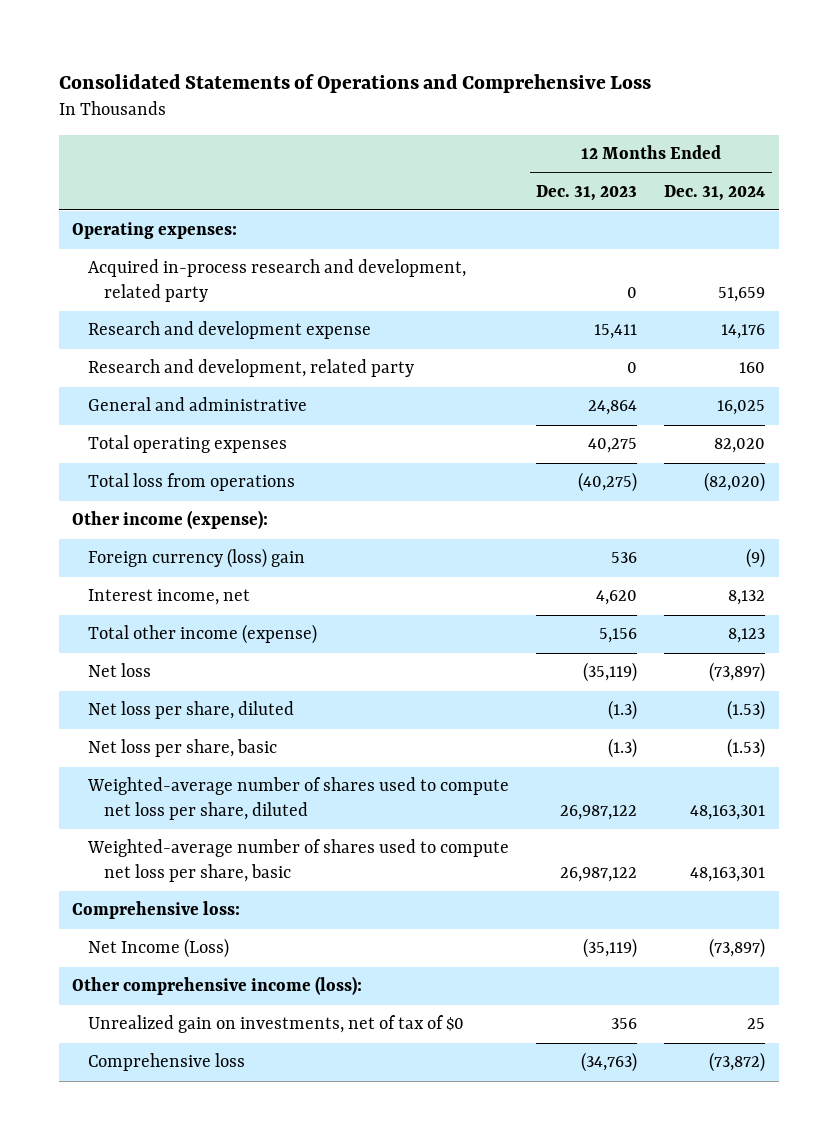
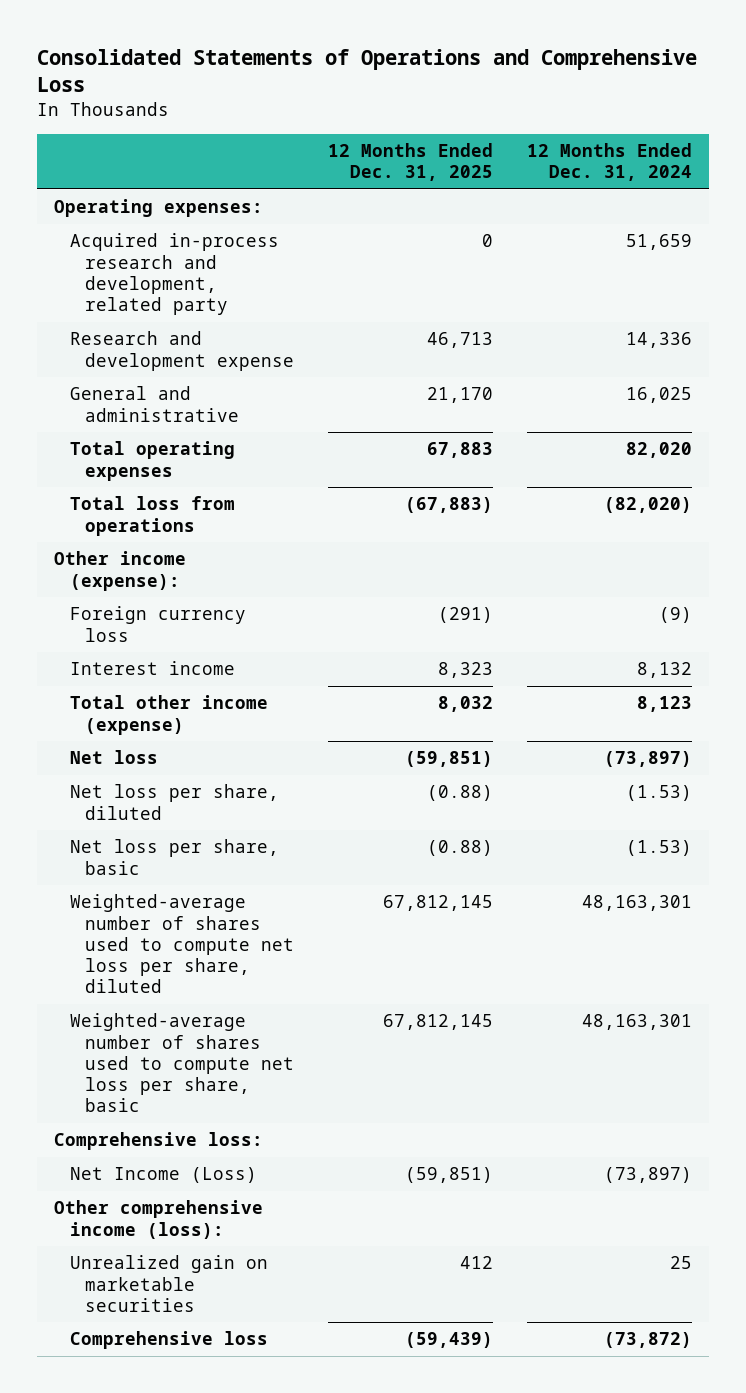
[536,184,638,201] Dec. 31, 2023 -> none
none -> [327,142,493,182] 12 Months Ended Dec. 31, 2025
[88,359,415,378] Research and development, related party -> none
[721,324,766,340] 14,176 -> [625,332,692,349] 14,336
[88,548,306,569] Foreign currency (loss) gain -> [69,606,246,642] Foreign currency loss
[88,589,251,606] Interest income, net -> [69,661,235,676] Interest income
[88,1015,465,1034] Unrealized gain on investments, net of tax of $0 -> none
none -> [69,1255,268,1312] Unrealized gain on marketable securities

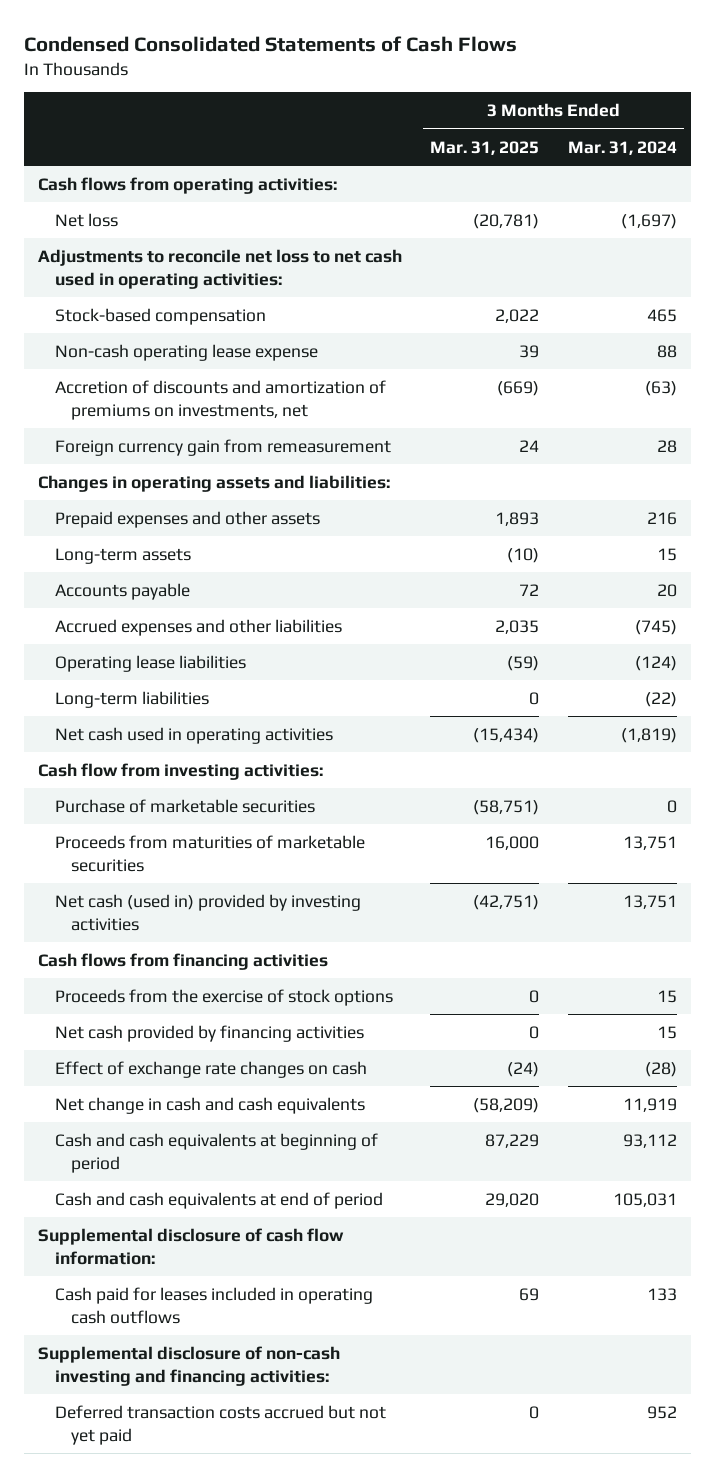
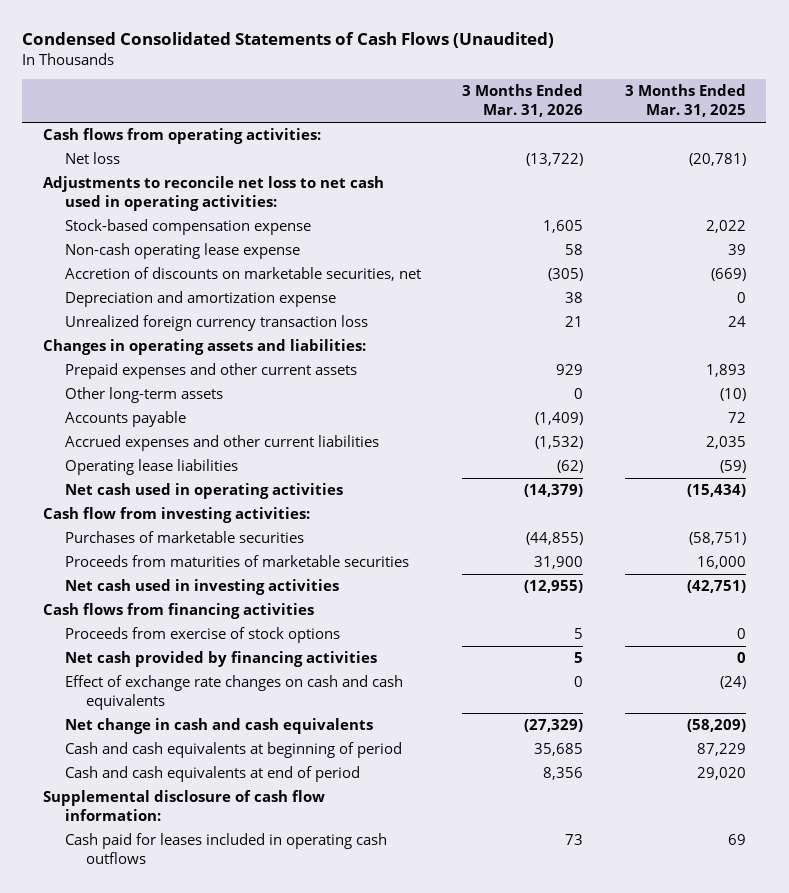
[23,36,517,53] Condensed Consolidated Statements of Cash Flows -> [22,31,555,48] Condensed Consolidated Statements of Cash Flows (Unaudited)
[567,140,677,155] Mar. 31, 2024 -> none
none -> [462,84,584,118] 3 Months Ended Mar. 31, 2026
[54,307,266,325] Stock-based compensation -> [64,219,311,236] Stock-based compensation expense
[54,438,391,456] Foreign currency gain from remeasurement -> none
[54,379,386,420] Accretion of discounts and amortization of premiums on investments, net -> [64,267,421,282] Accretion of discounts on marketable securities, net
none -> [64,291,336,308] Depreciation and amortization expense
none -> [64,315,368,332] Unrealized foreign currency transaction loss
[54,510,320,528] Prepaid expenses and other assets -> [64,363,357,380] Prepaid expenses and other current assets
[54,547,191,564] Long-term assets -> [64,387,223,404] Other long-term assets
[54,618,342,636] Accrued expenses and other liabilities -> [64,435,379,452] Accrued expenses and other current liabilities
[54,690,209,708] Long-term liabilities -> none
[54,798,315,813] Purchase of marketable securities -> [64,531,304,544] Purchases of marketable securities
[54,893,361,931] Net cash (used in) provided by investing activities -> [64,579,339,596] Net cash used in investing activities
[54,988,393,1006] Proceeds from the exercise of stock options -> [64,627,340,644] Proceeds from exercise of stock options
[54,1060,367,1078] Effect of exchange rate changes on cash -> [64,675,403,711] Effect of exchange rate changes on cash and cash equivalents
[37,1345,340,1386] Supplemental disclosure of non-cash investing and financing activities: -> none
[54,1404,386,1445] Deferred transaction costs accrued but not yet paid -> none

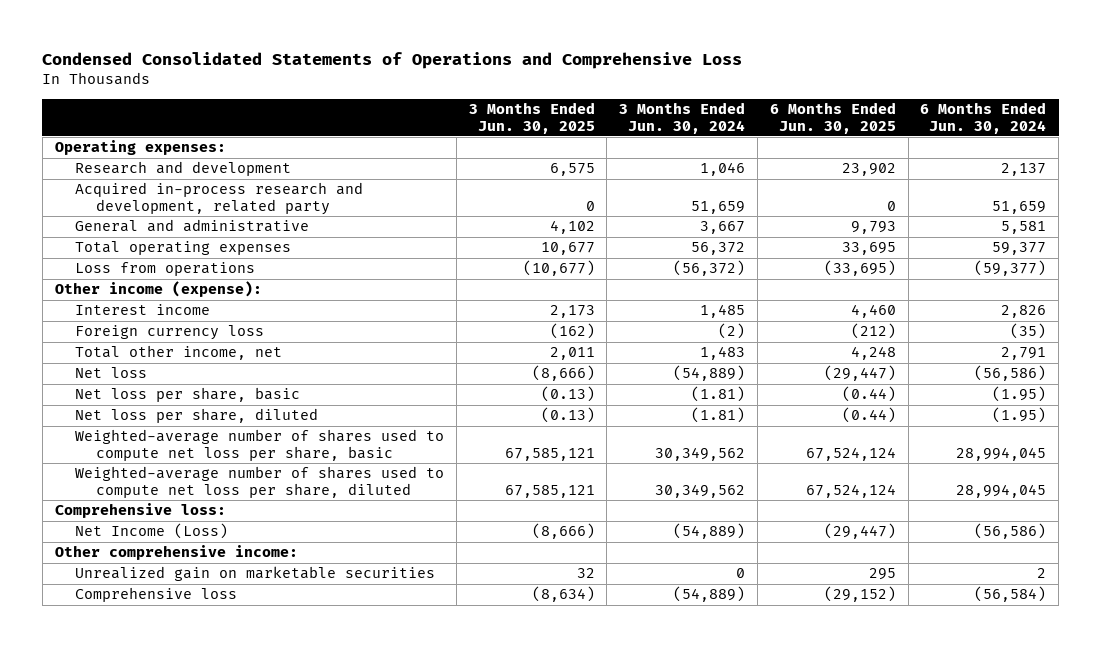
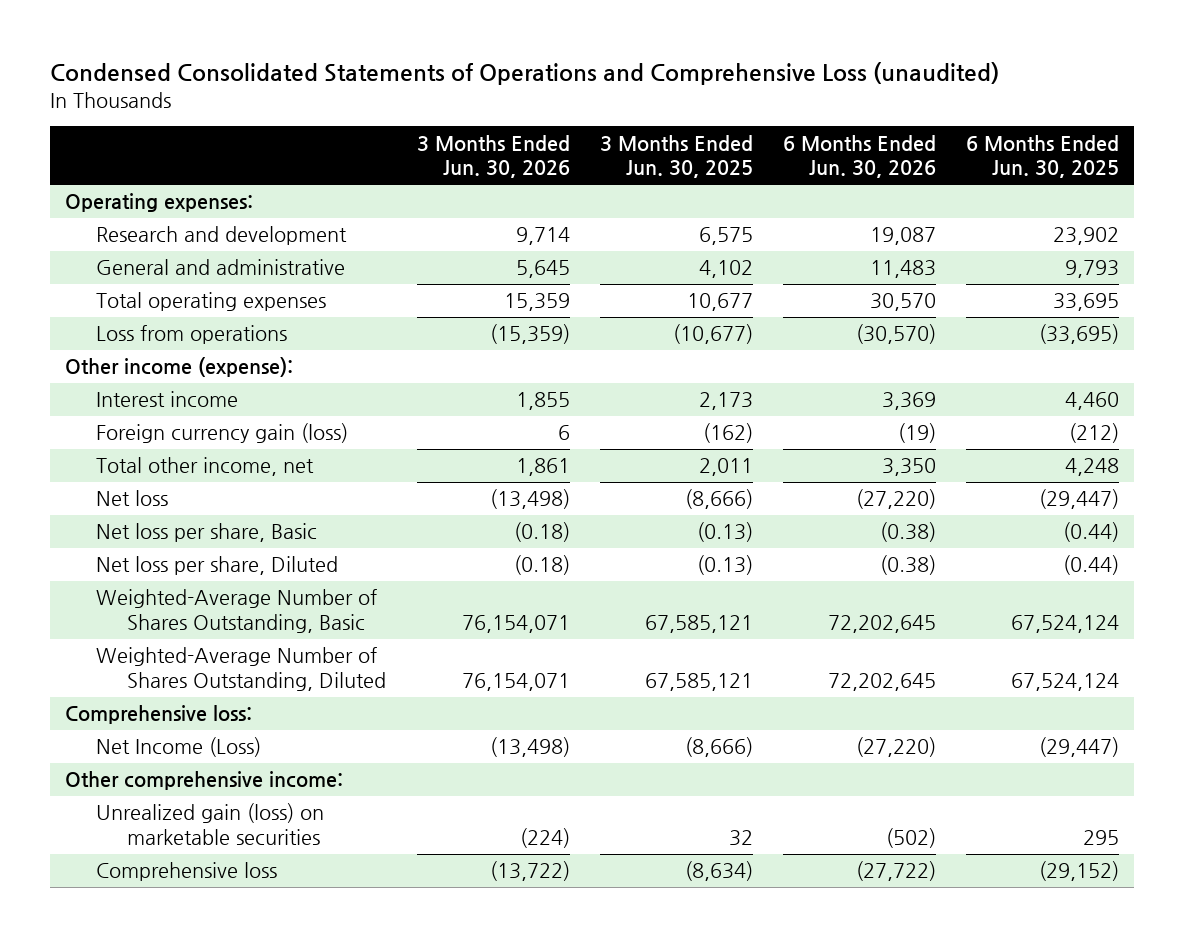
[42,51,743,69] Condensed Consolidated Statements of Operations and Comprehensive Loss -> [50,62,1000,86] Condensed Consolidated Statements of Operations and Comprehensive Loss (unaudited)
[619,102,746,134] 3 Months Ended Jun. 30, 2024 -> none
[920,102,1047,134] 6 Months Ended Jun. 30, 2024 -> none
none -> [416,134,570,179] 3 Months Ended Jun. 30, 2026
none -> [783,134,937,179] 6 Months Ended Jun. 30, 2026
[75,182,364,215] Acquired in-process research and development, related party -> none
[75,325,265,341] Foreign currency loss -> [96,423,349,444] Foreign currency gain (loss)
[75,387,301,403] Net loss per share, basic -> [96,523,318,543] Net loss per share, Basic
[75,408,319,424] Net loss per share, diluted -> [96,556,339,576] Net loss per share, Diluted
[75,429,445,461] Weighted-average number of shares used to compute net loss per share, basic -> [96,589,378,634] Weighted-Average Number of Shares Outstanding, Basic
[75,466,445,498] Weighted-average number of shares used to compute net loss per share, diluted -> [96,647,387,692] Weighted-Average Number of Shares Outstanding, Diluted
[75,566,436,582] Unrealized gain on marketable securities -> [96,803,325,846] Unrealized gain (loss) on marketable securities

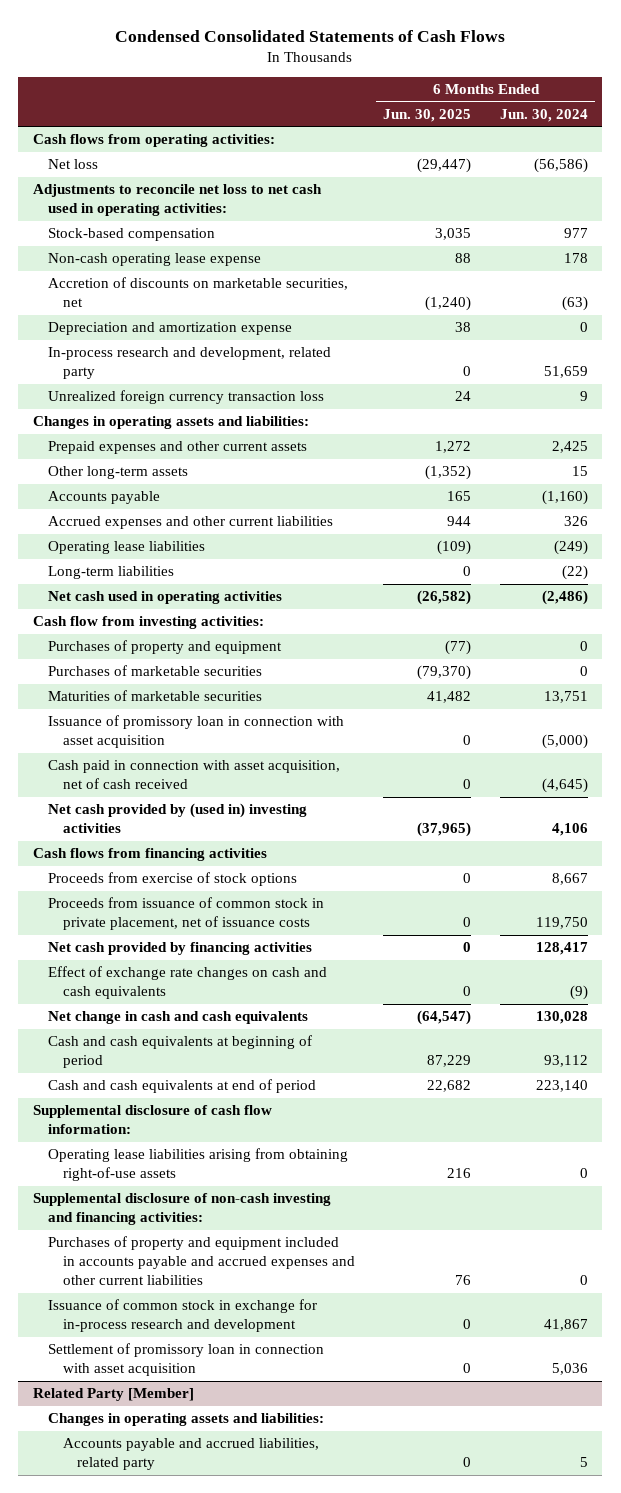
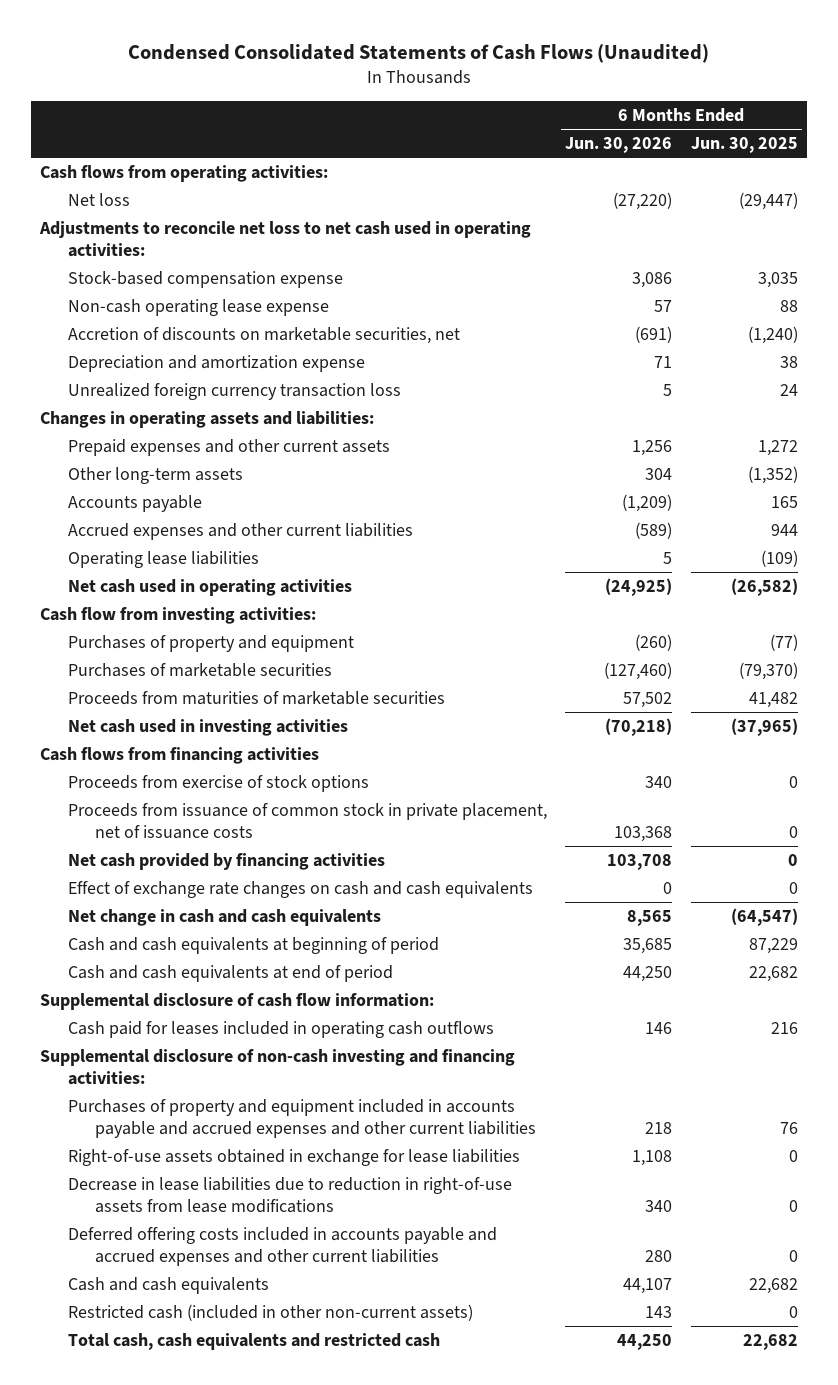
[115,29,506,42] Condensed Consolidated Statements of Cash Flows -> [127,43,709,63] Condensed Consolidated Statements of Cash Flows (Unaudited)
[500,108,589,122] Jun. 30, 2024 -> none
none -> [565,137,673,154] Jun. 30, 2026
[47,228,215,242] Stock-based compensation -> [67,271,343,289] Stock-based compensation expense
[47,347,331,380] In-process research and development, related party -> none
[47,566,174,580] Long-term liabilities -> none
[47,715,344,749] Issuance of promissory loan in connection with asset acquisition -> none
[47,760,340,790] Cash paid in connection with asset acquisition, net of cash received -> none
[47,690,262,702] Maturities of marketable securities -> [67,691,445,706] Proceeds from maturities of marketable securities
[47,803,307,834] Net cash provided by (used in) investing activities -> [67,719,348,737] Net cash used in investing activities
[47,1148,348,1182] Operating lease liabilities arising from obtaining right-of-use assets -> [67,1021,494,1039] Cash paid for leases included in operating cash outflows
[47,1299,317,1333] Issuance of common stock in exchange for in-process research and development -> none
[47,1343,324,1377] Settlement of promissory loan in connection with asset acquisition -> none
[32,1388,194,1402] Related Party [Member] -> none
[47,1413,324,1427] Changes in operating assets and liabilities: -> none
[62,1438,319,1471] Accounts payable and accrued liabilities, related party -> none
none -> [67,1149,520,1167] Right-of-use assets obtained in exchange for lease liabilities
none -> [67,1177,512,1213] Decrease in lease liabilities due to reduction in right-of-use assets from lease modifications
none -> [67,1227,497,1266] Deferred offering costs included in accounts payable and accrued expenses and other current liabilities
none -> [67,1277,269,1295] Cash and cash equivalents
none -> [67,1304,473,1322] Restricted cash (included in other non-current assets)
none -> [67,1333,440,1351] Total cash, cash equivalents and restricted cash

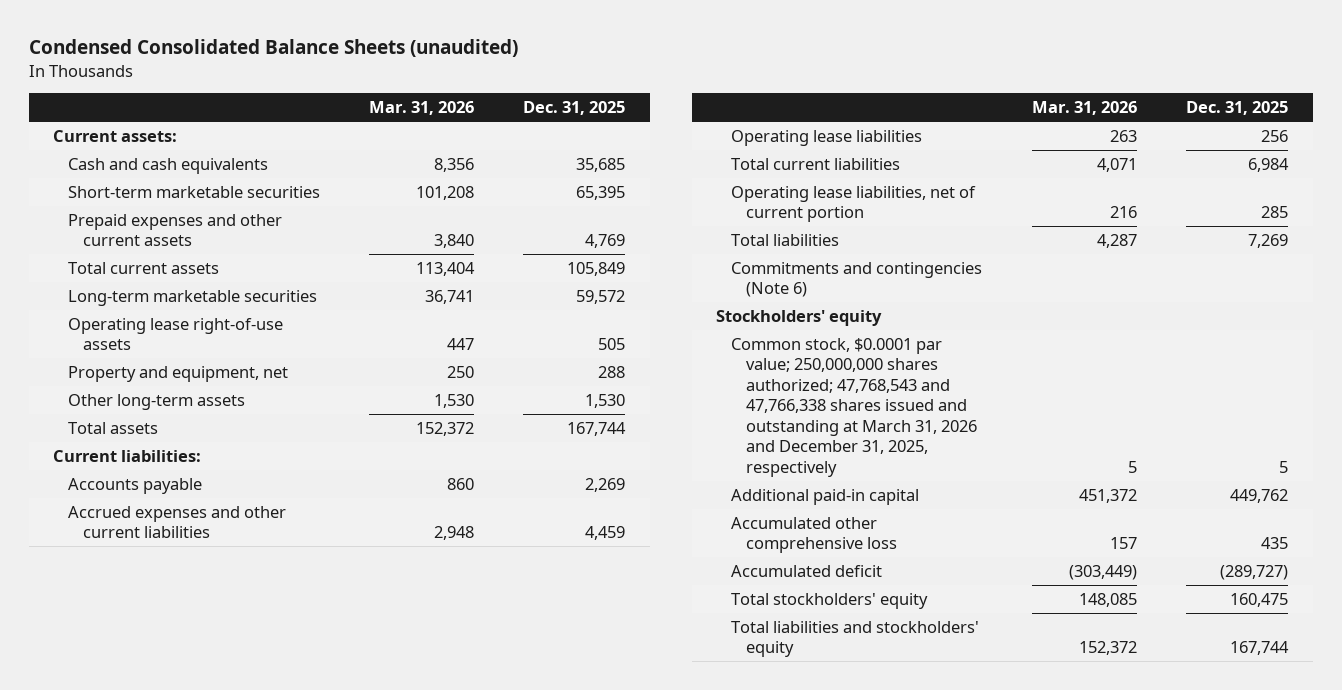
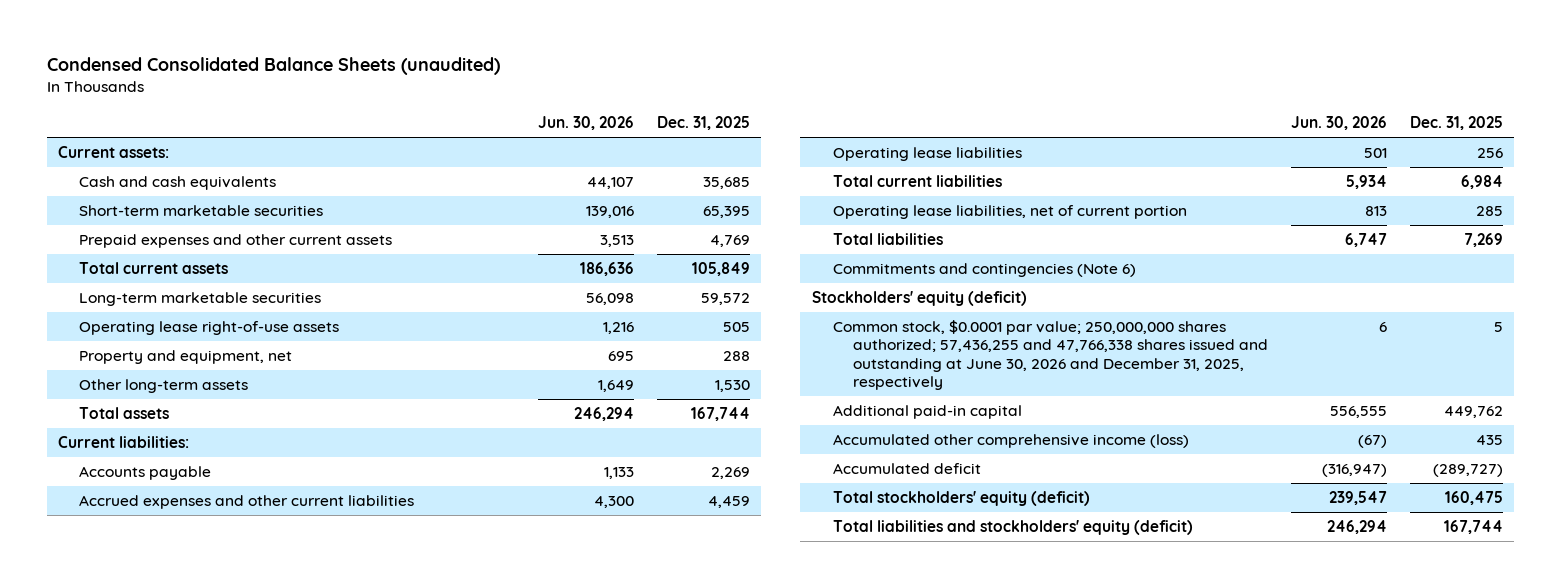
[369,101,475,116] Mar. 31, 2026 -> none
none -> [537,116,634,131] Jun. 30, 2026
[716,309,883,326] Stockholders' equity -> [811,291,1027,307] Stockholders' equity (deficit)
[730,337,977,477] Common stock, $0.0001 par value; 250,000,000 shares authorized; 47,768,543 and 47,766,338 shares issued and outstanding at March 31, 2026 and December 31, 2025, respectively -> [832,320,1269,391] Common stock, $0.0001 par value; 250,000,000 shares authorized; 57,436,255 and 47,766,338 shares issued and outstanding at June 30, 2026 and December 31, 2025, respectively
[730,516,897,554] Accumulated other comprehensive loss -> [832,434,1189,449] Accumulated other comprehensive income (loss)
[730,592,928,609] Total stockholders' equity -> [832,491,1090,507] Total stockholders' equity (deficit)
[730,620,979,658] Total liabilities and stockholders' equity -> [832,520,1193,536] Total liabilities and stockholders' equity (deficit)

